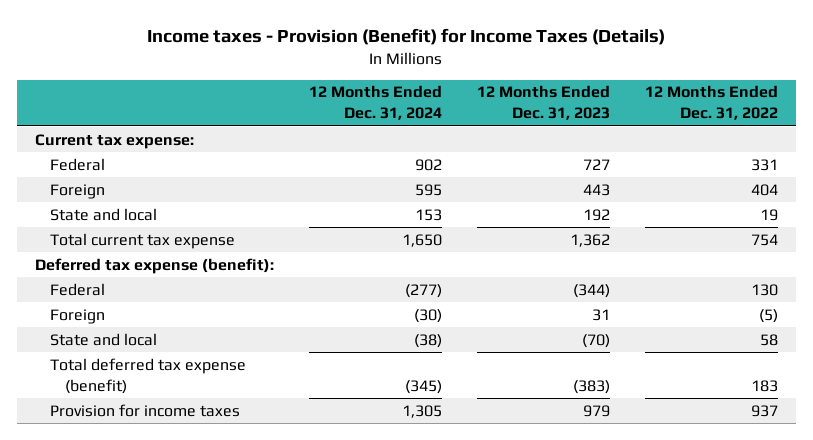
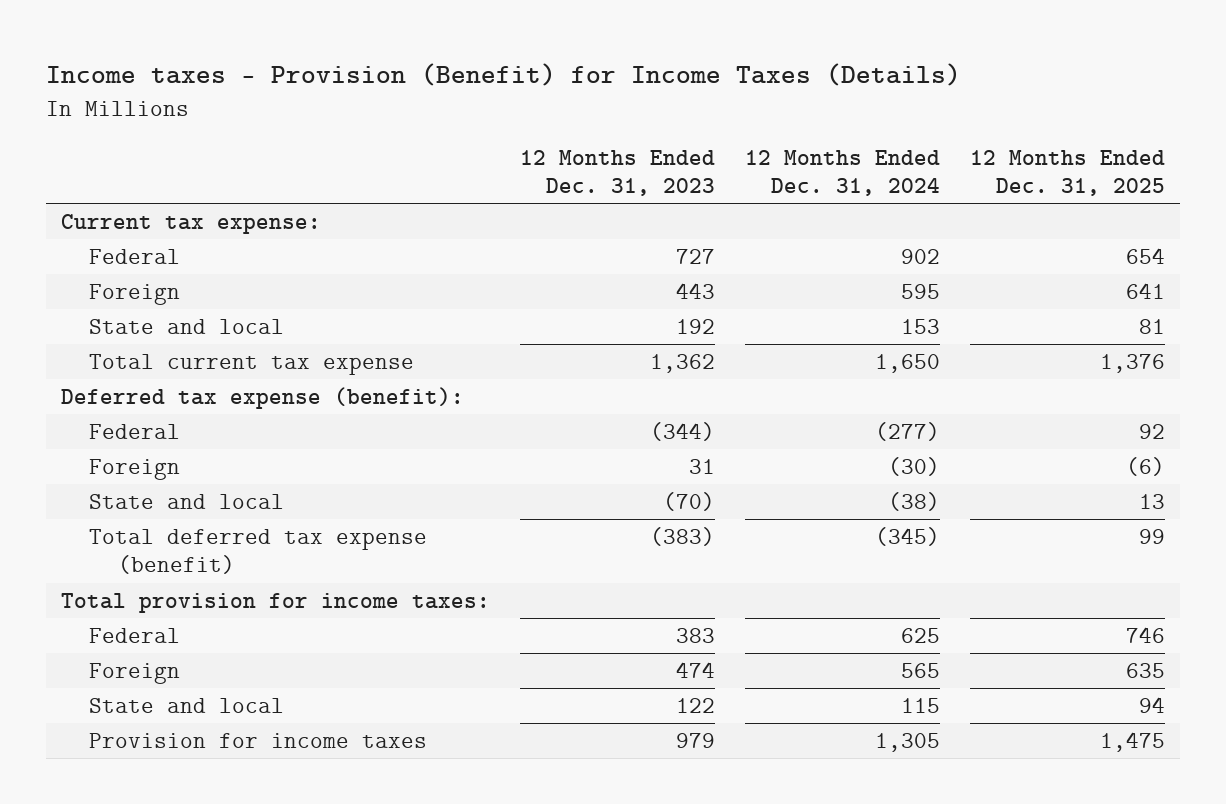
[645,85,779,121] 12 Months Ended Dec. 31, 2022 -> none
none -> [970,149,1166,197] 12 Months Ended Dec. 31, 2025
none -> [60,592,490,613] Total provision for income taxes:
none -> [89,627,181,643] Federal
none -> [89,662,181,684] Foreign
none -> [89,697,285,713] State and local

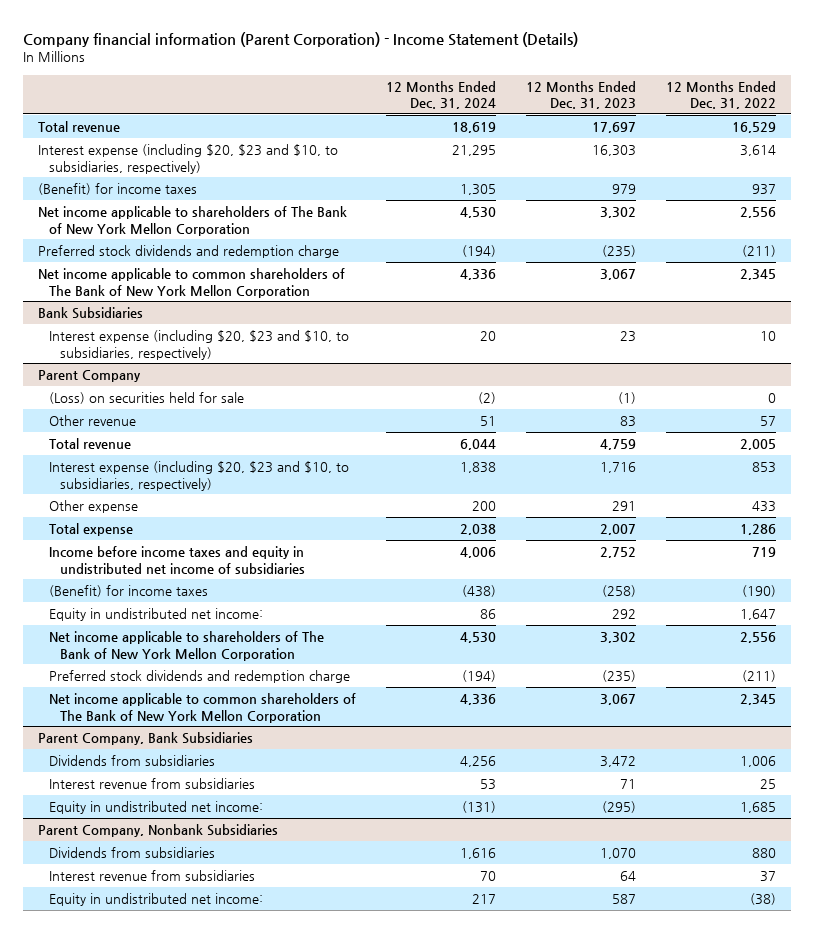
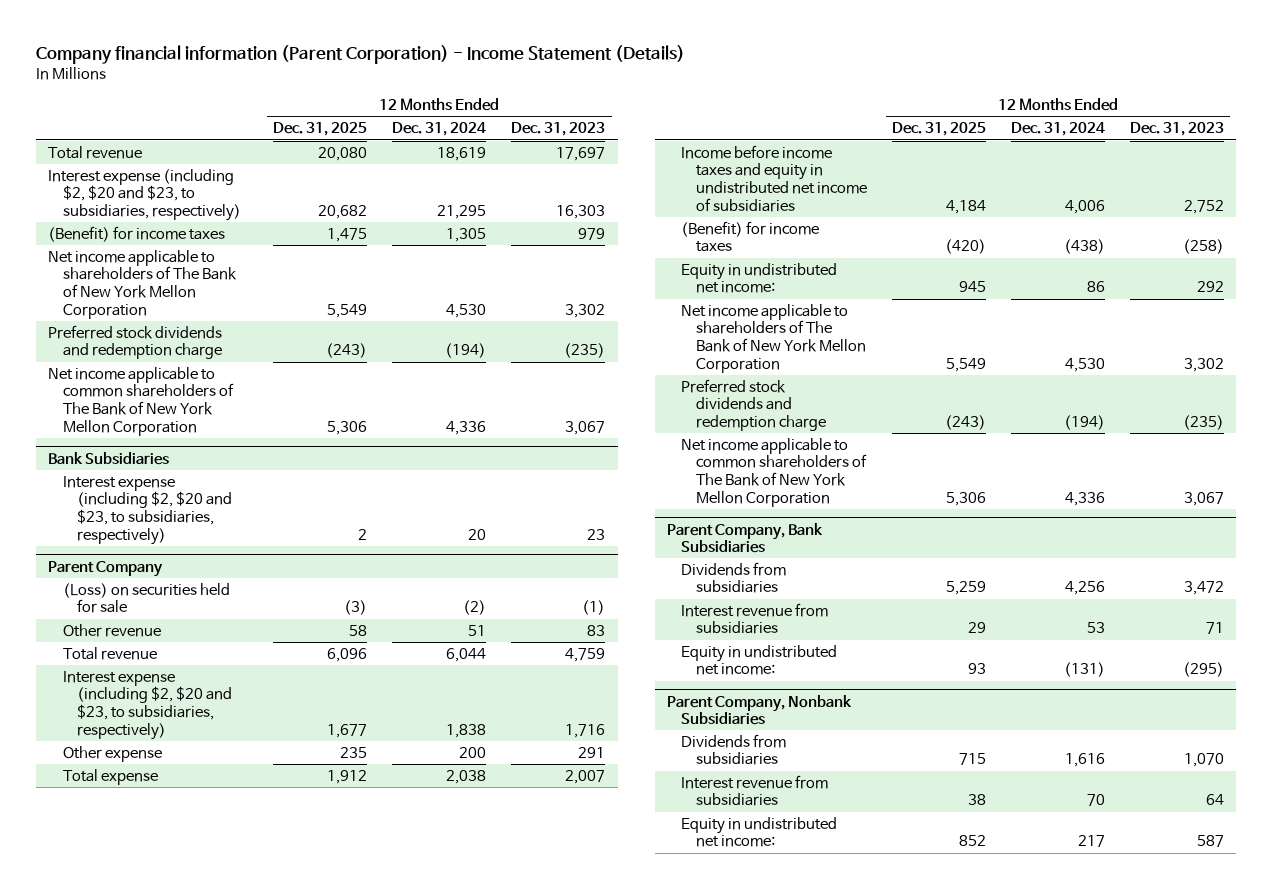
[665,80,776,110] 12 Months Ended Dec. 31, 2022 -> none
none -> [273,122,368,137] Dec. 31, 2025
[38,144,339,174] Interest expense (including $20, $23 and $10, to subsidiaries, respectively) -> [48,168,241,222] Interest expense (including $2, $20 and $23, to subsidiaries, respectively)
[48,330,349,360] Interest expense (including $20, $23 and $10, to subsidiaries, respectively) -> [62,475,233,545] Interest expense (including $2, $20 and $23, to subsidiaries, respectively)
[48,461,349,491] Interest expense (including $20, $23 and $10, to subsidiaries, respectively) -> [62,670,233,740] Interest expense (including $2, $20 and $23, to subsidiaries, respectively)

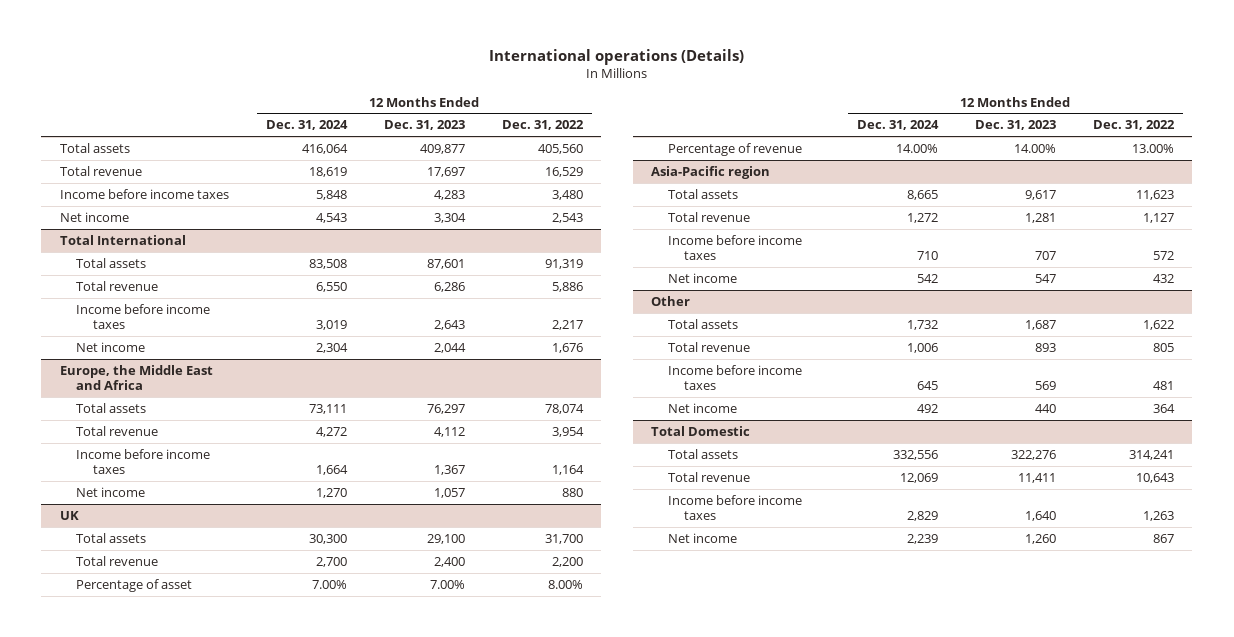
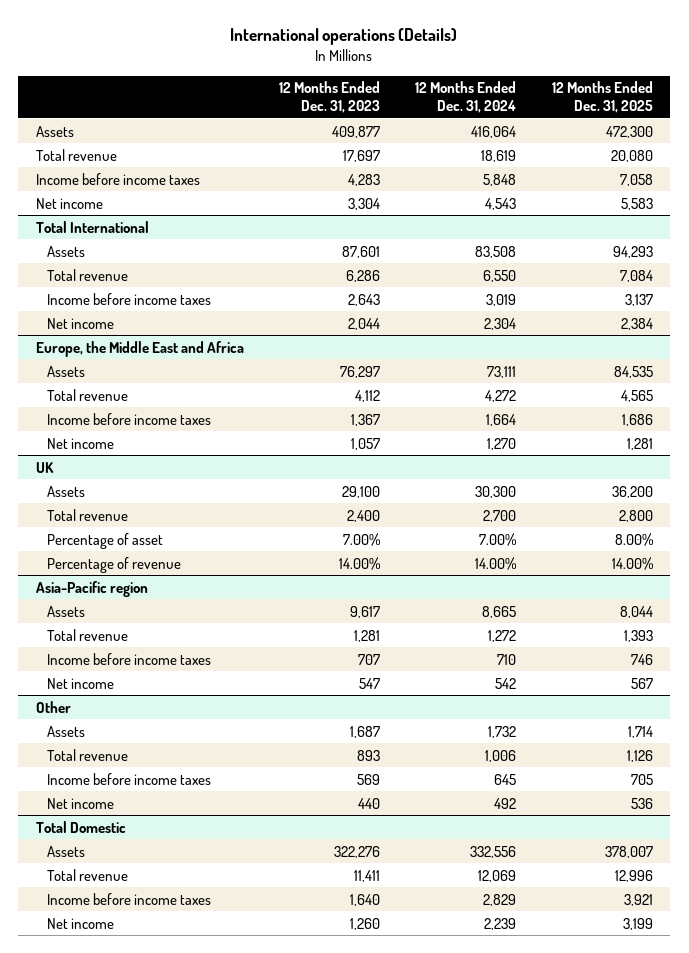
[501,120,584,131] Dec. 31, 2022 -> none
none -> [551,81,653,113] 12 Months Ended Dec. 31, 2025
[59,142,130,153] Total assets -> [35,125,74,137] Assets
[76,257,147,268] Total assets -> [47,245,86,257] Assets
[76,402,147,413] Total assets -> [47,365,86,377] Assets
[76,532,147,543] Total assets -> [47,485,86,497] Assets
[667,188,738,199] Total assets -> [47,605,86,617] Assets
[667,318,738,329] Total assets -> [47,725,86,737] Assets
[667,448,738,459] Total assets -> [47,845,86,857] Assets

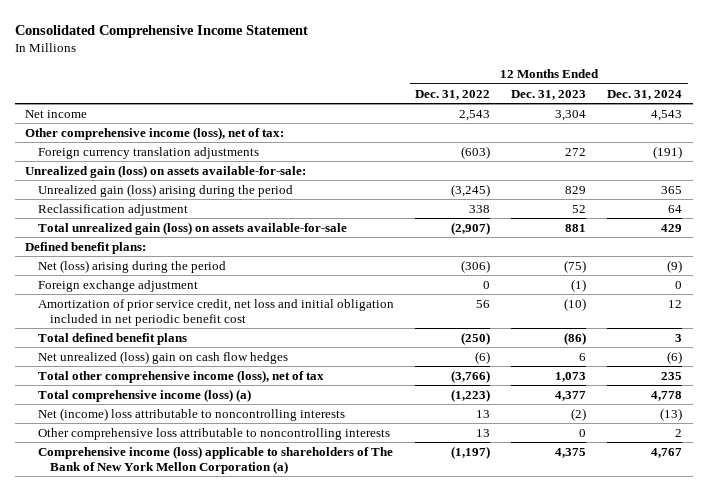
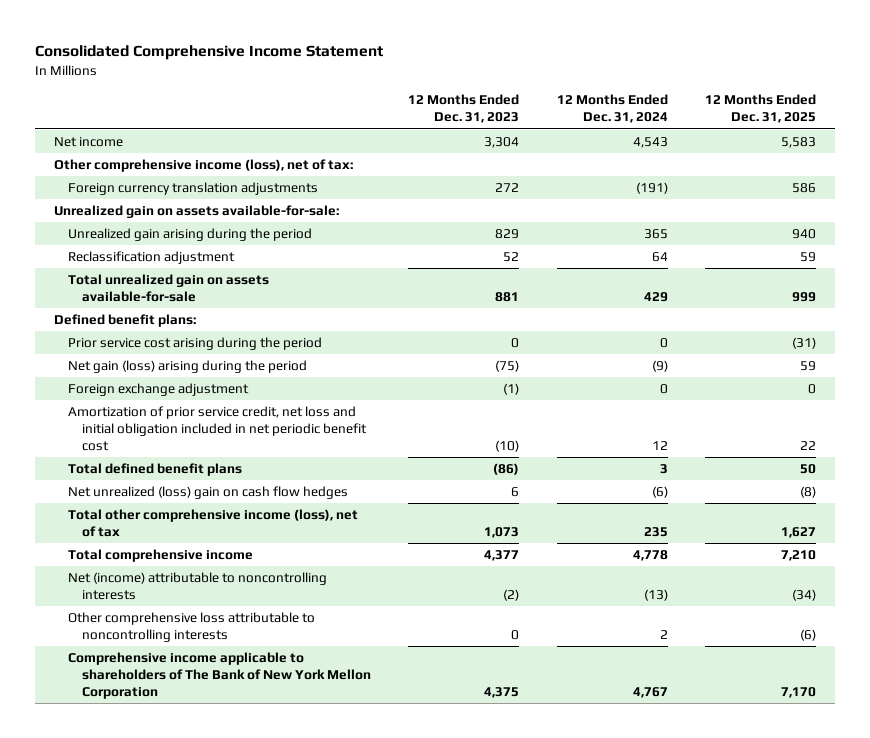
[414,89,490,100] Dec. 31, 2022 -> none
none -> [705,94,817,124] 12 Months Ended Dec. 31, 2025
[25,164,307,178] Unrealized gain (loss) on assets available-for-sale: -> [53,205,339,219] Unrealized gain on assets available-for-sale:
[37,183,293,197] Unrealized gain (loss) arising during the period -> [67,228,312,242] Unrealized gain arising during the period
[37,221,347,235] Total unrealized gain (loss) on assets available-for-sale -> [67,274,269,303] Total unrealized gain on assets available-for-sale
none -> [67,337,322,351] Prior service cost arising during the period
[37,259,226,273] Net (loss) arising during the period -> [67,360,307,374] Net gain (loss) arising during the period
[37,388,251,402] Total comprehensive income (loss) (a) -> [67,549,253,563] Total comprehensive income
[37,407,345,421] Net (income) loss attributable to noncontrolling interests -> [67,572,327,601] Net (income) attributable to noncontrolling interests
[37,445,393,474] Comprehensive income (loss) applicable to shareholders of The Bank of New York Mellon Corporation (a) -> [67,652,371,699] Comprehensive income applicable to shareholders of The Bank of New York Mellon Corporation

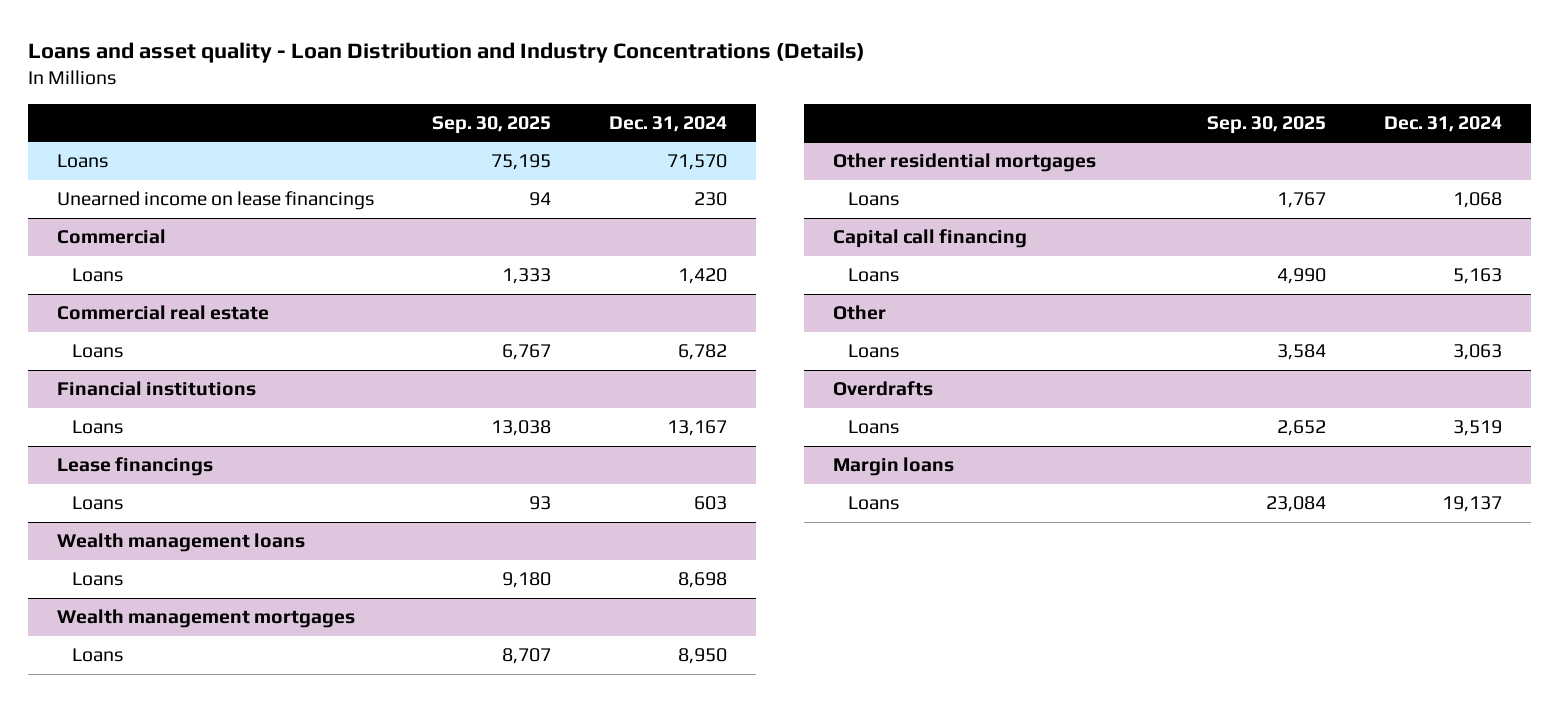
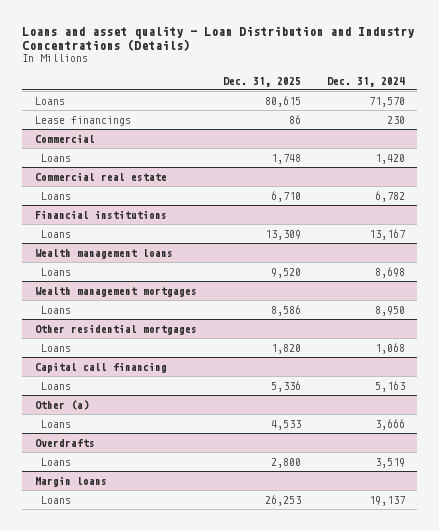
[432,115,552,134] Sep. 30, 2025 -> none
none -> [222,76,301,87] Dec. 31, 2025
[57,191,375,211] Unearned income on lease financings -> [34,115,131,126] Lease financings
[57,457,214,477] Lease financings -> none
[72,496,124,511] Loans -> none
[832,305,886,321] Other -> [34,399,89,410] Other (a)
[1453,344,1503,361] 3,063 -> [374,418,405,430] 3,666

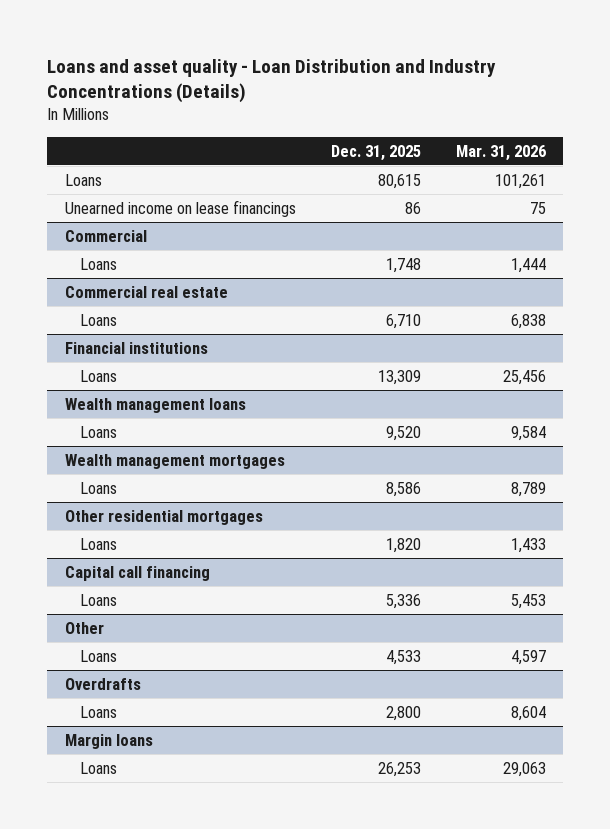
[326,76,405,87] Dec. 31, 2024 -> none
none -> [455,144,546,161] Mar. 31, 2026
[34,115,131,126] Lease financings -> [64,199,296,217] Unearned income on lease financings
[34,399,89,410] Other (a) -> [64,621,104,634] Other

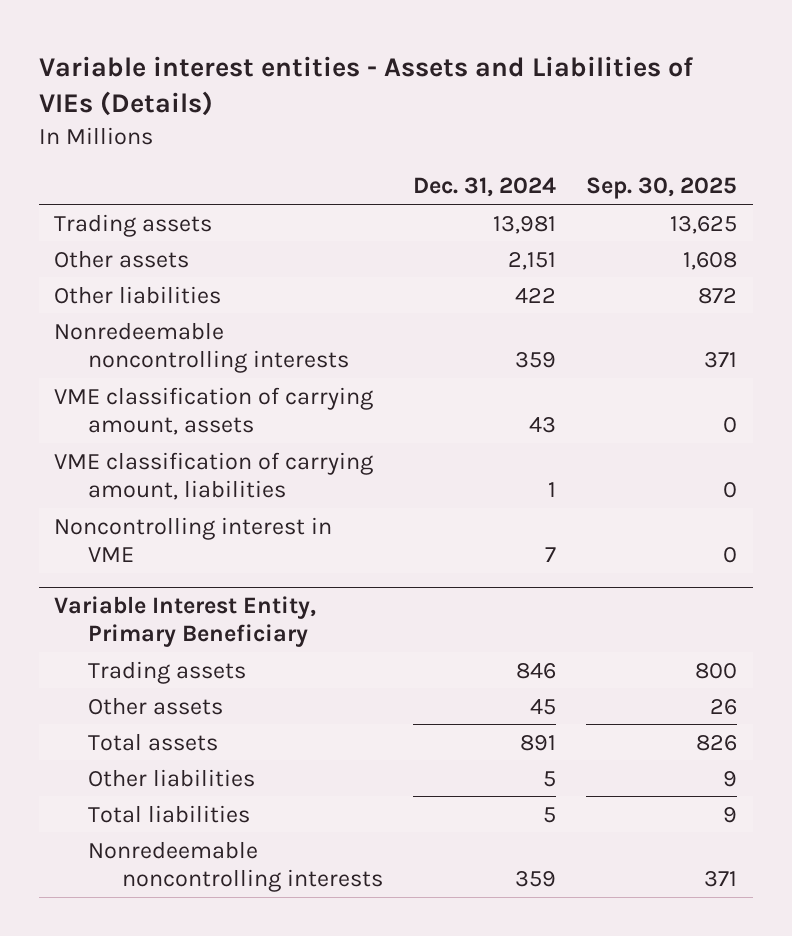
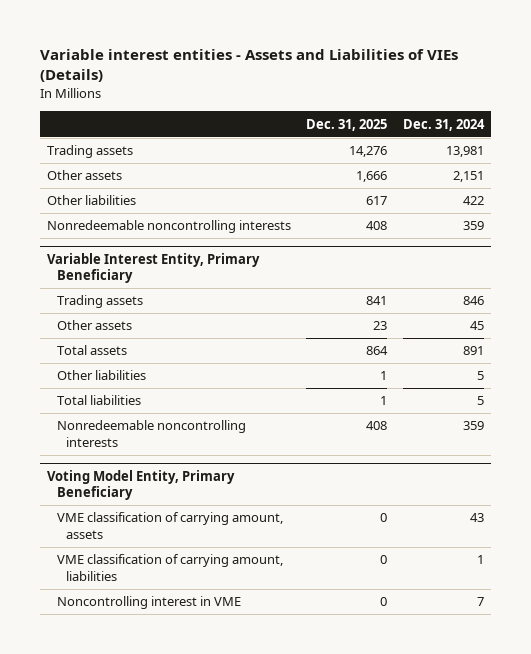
[586,177,738,200] Sep. 30, 2025 -> none
none -> [306,118,388,131] Dec. 31, 2025
[54,386,374,436] VME classification of carrying amount, assets -> none
[54,451,374,501] VME classification of carrying amount, liabilities -> none
[54,516,333,563] Noncontrolling interest in VME -> none
none -> [47,469,236,501] Voting Model Entity, Primary Beneficiary
none -> [56,512,283,540] VME classification of carrying amount, assets
none -> [56,554,283,582] VME classification of carrying amount, liabilities
none -> [56,596,241,610] Noncontrolling interest in VME

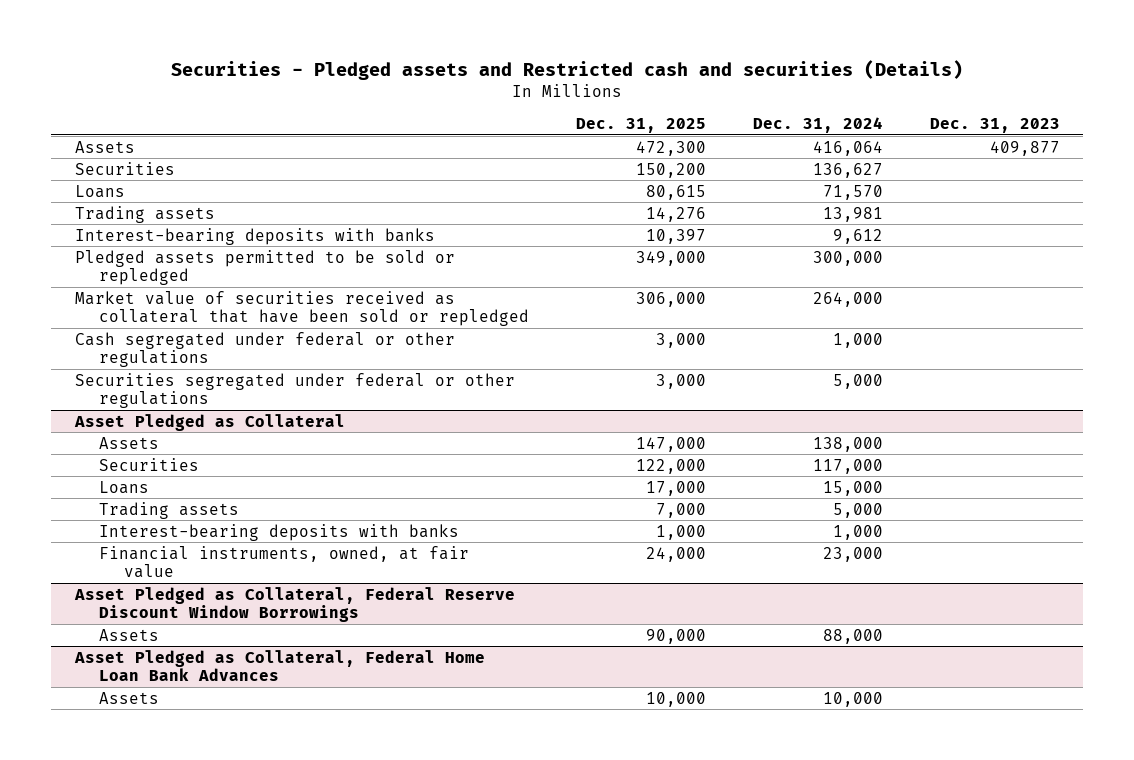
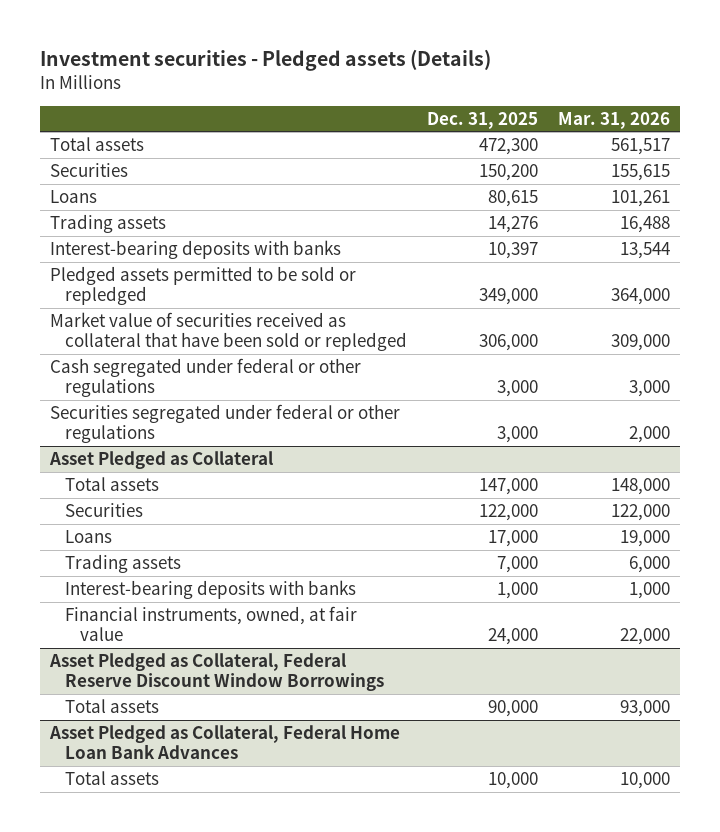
[171,59,964,80] Securities - Pledged assets and Restricted cash and securities (Details) -> [40,49,492,72] Investment securities - Pledged assets (Details)
[752,117,883,134] Dec. 31, 2024 -> none
[929,118,1060,134] Dec. 31, 2023 -> none
none -> [557,111,670,129] Mar. 31, 2026
[74,140,135,153] Assets -> [50,137,145,152] Total assets
[99,436,160,449] Assets -> [64,477,159,492] Total assets
[99,628,160,641] Assets -> [64,699,159,714] Total assets
[99,691,160,704] Assets -> [64,771,159,786] Total assets

